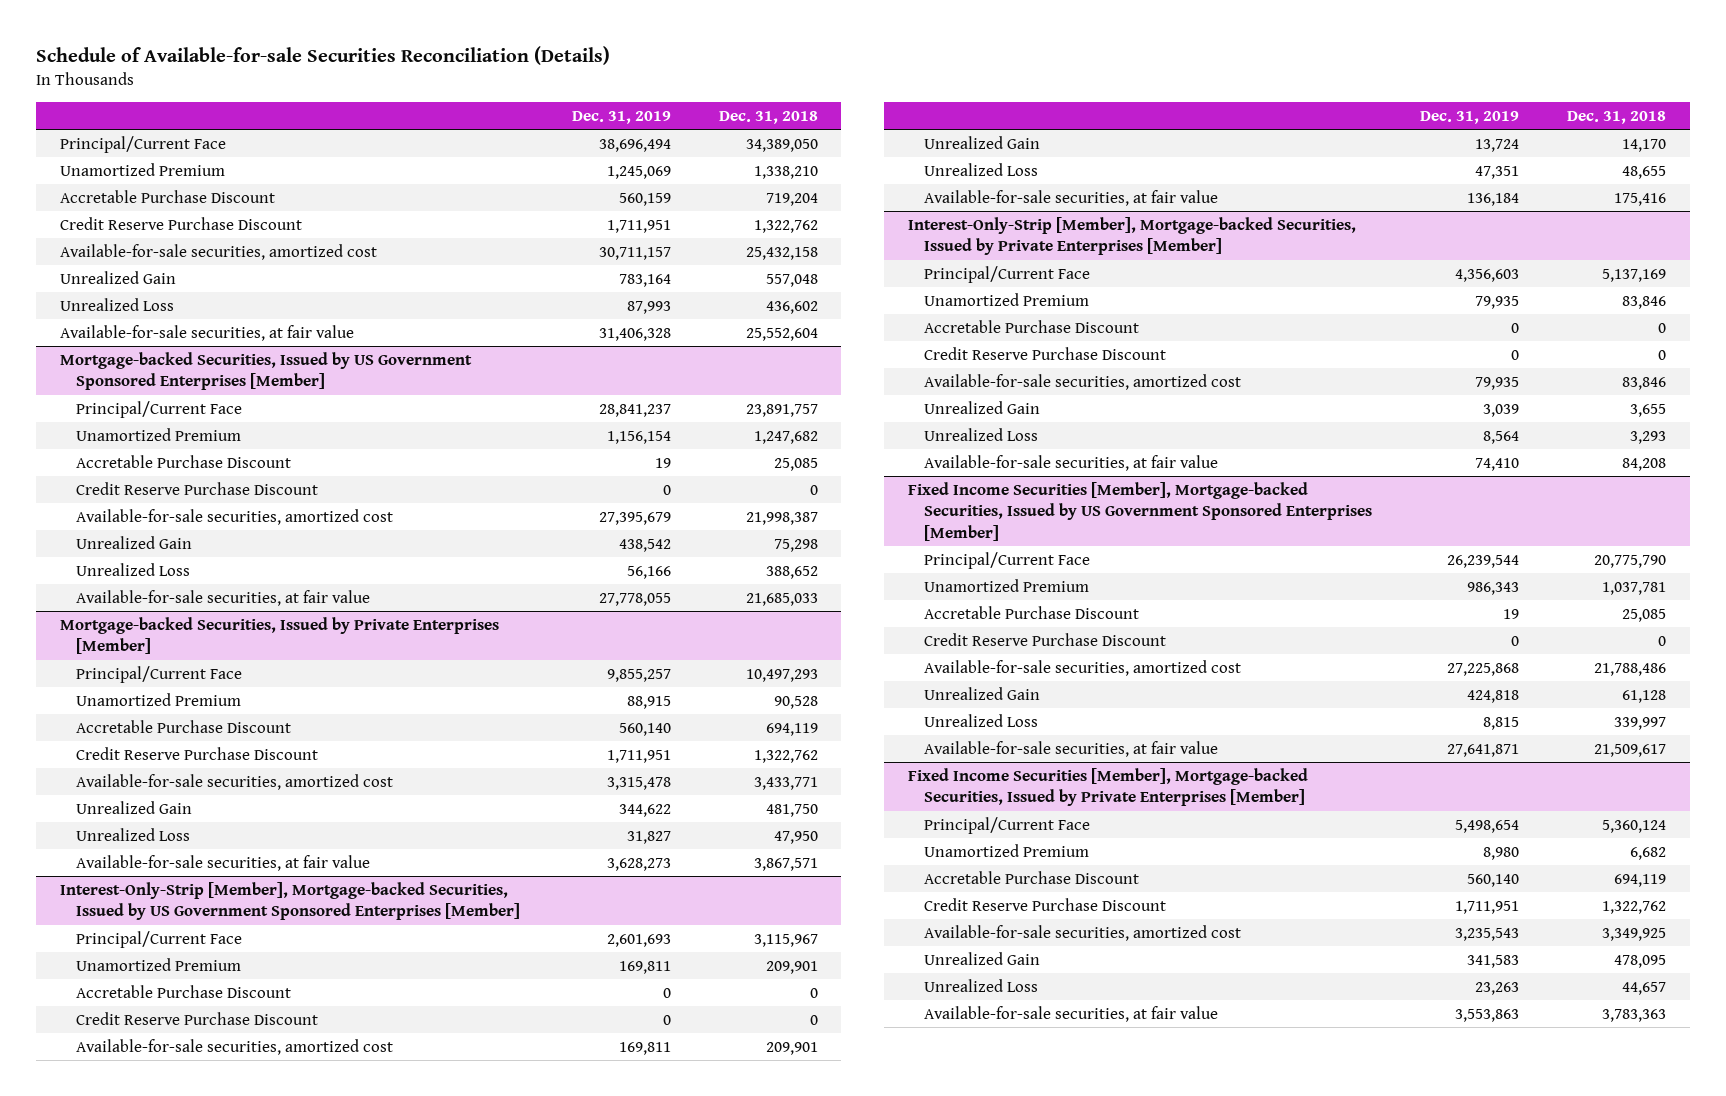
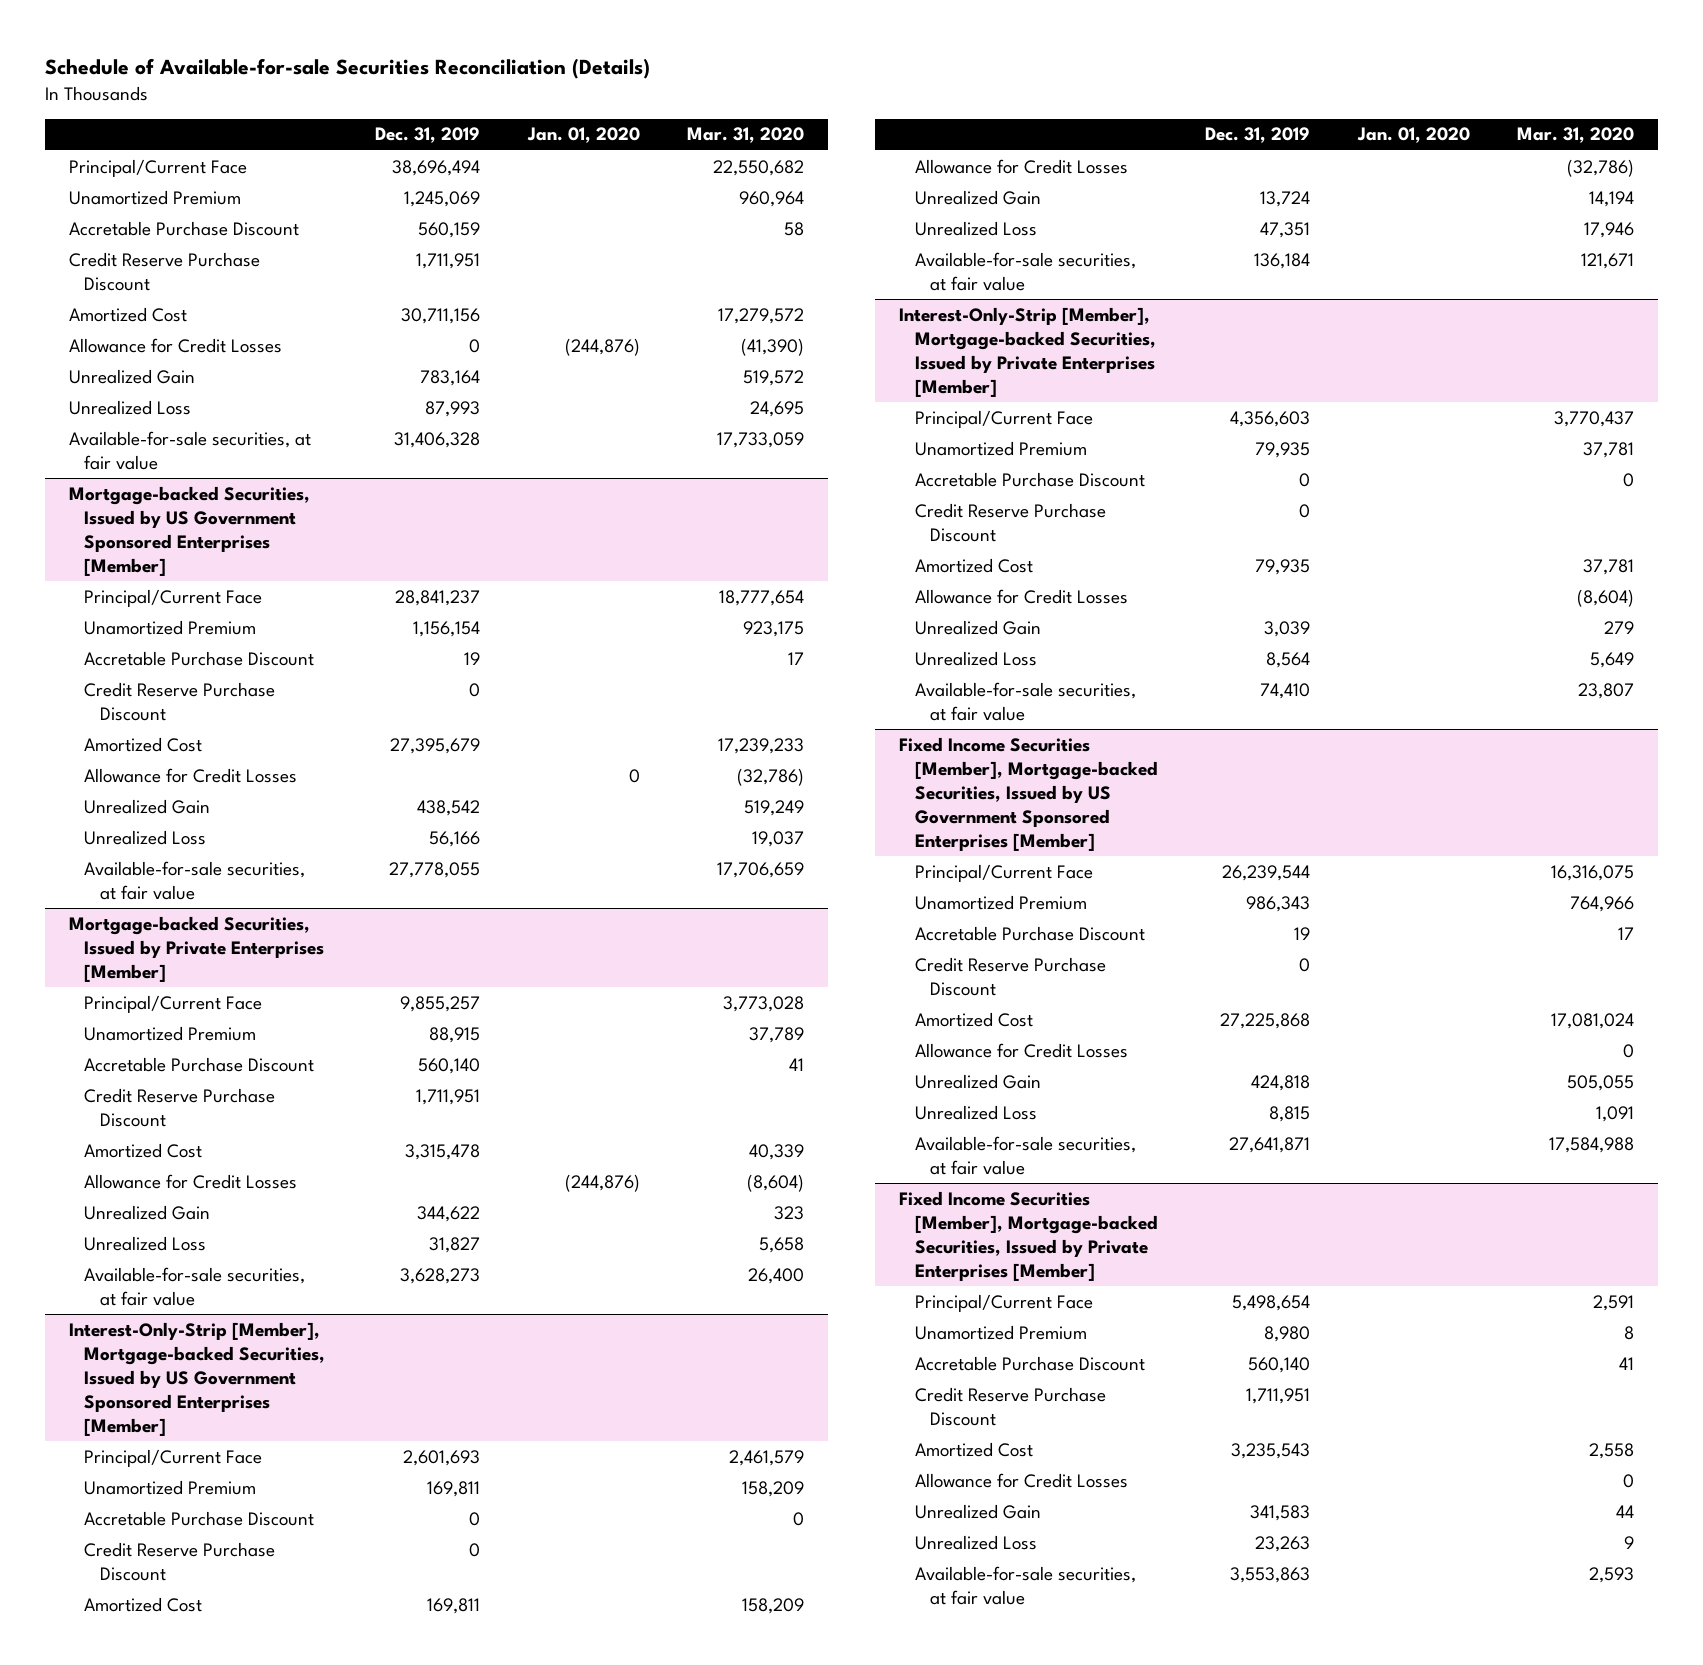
[718,110,818,124] Dec. 31, 2018 -> none
none -> [526,127,640,144] Jan. 01, 2020
none -> [687,127,805,144] Mar. 31, 2020
[59,243,377,260] Available-for-sale securities, amortized cost -> [68,306,187,322] Amortized Cost
[598,246,671,260] 30,711,157 -> [401,307,481,324] 30,711,156
none -> [68,337,282,353] Allowance for Credit Losses
[75,508,393,525] Available-for-sale securities, amortized cost -> [84,736,203,752] Amortized Cost
none -> [84,767,298,783] Allowance for Credit Losses
[75,773,393,790] Available-for-sale securities, amortized cost -> [84,1142,203,1158] Amortized Cost
none -> [84,1173,298,1189] Allowance for Credit Losses
[75,1038,393,1055] Available-for-sale securities, amortized cost -> [84,1596,203,1612] Amortized Cost
none -> [914,158,1128,174] Allowance for Credit Losses
[923,373,1241,390] Available-for-sale securities, amortized cost -> [914,557,1033,573] Amortized Cost
none -> [914,588,1128,604] Allowance for Credit Losses
[923,659,1241,676] Available-for-sale securities, amortized cost -> [914,1011,1033,1027] Amortized Cost
none -> [914,1042,1128,1058] Allowance for Credit Losses
[923,924,1241,941] Available-for-sale securities, amortized cost -> [914,1441,1033,1457] Amortized Cost
none -> [914,1472,1128,1488] Allowance for Credit Losses

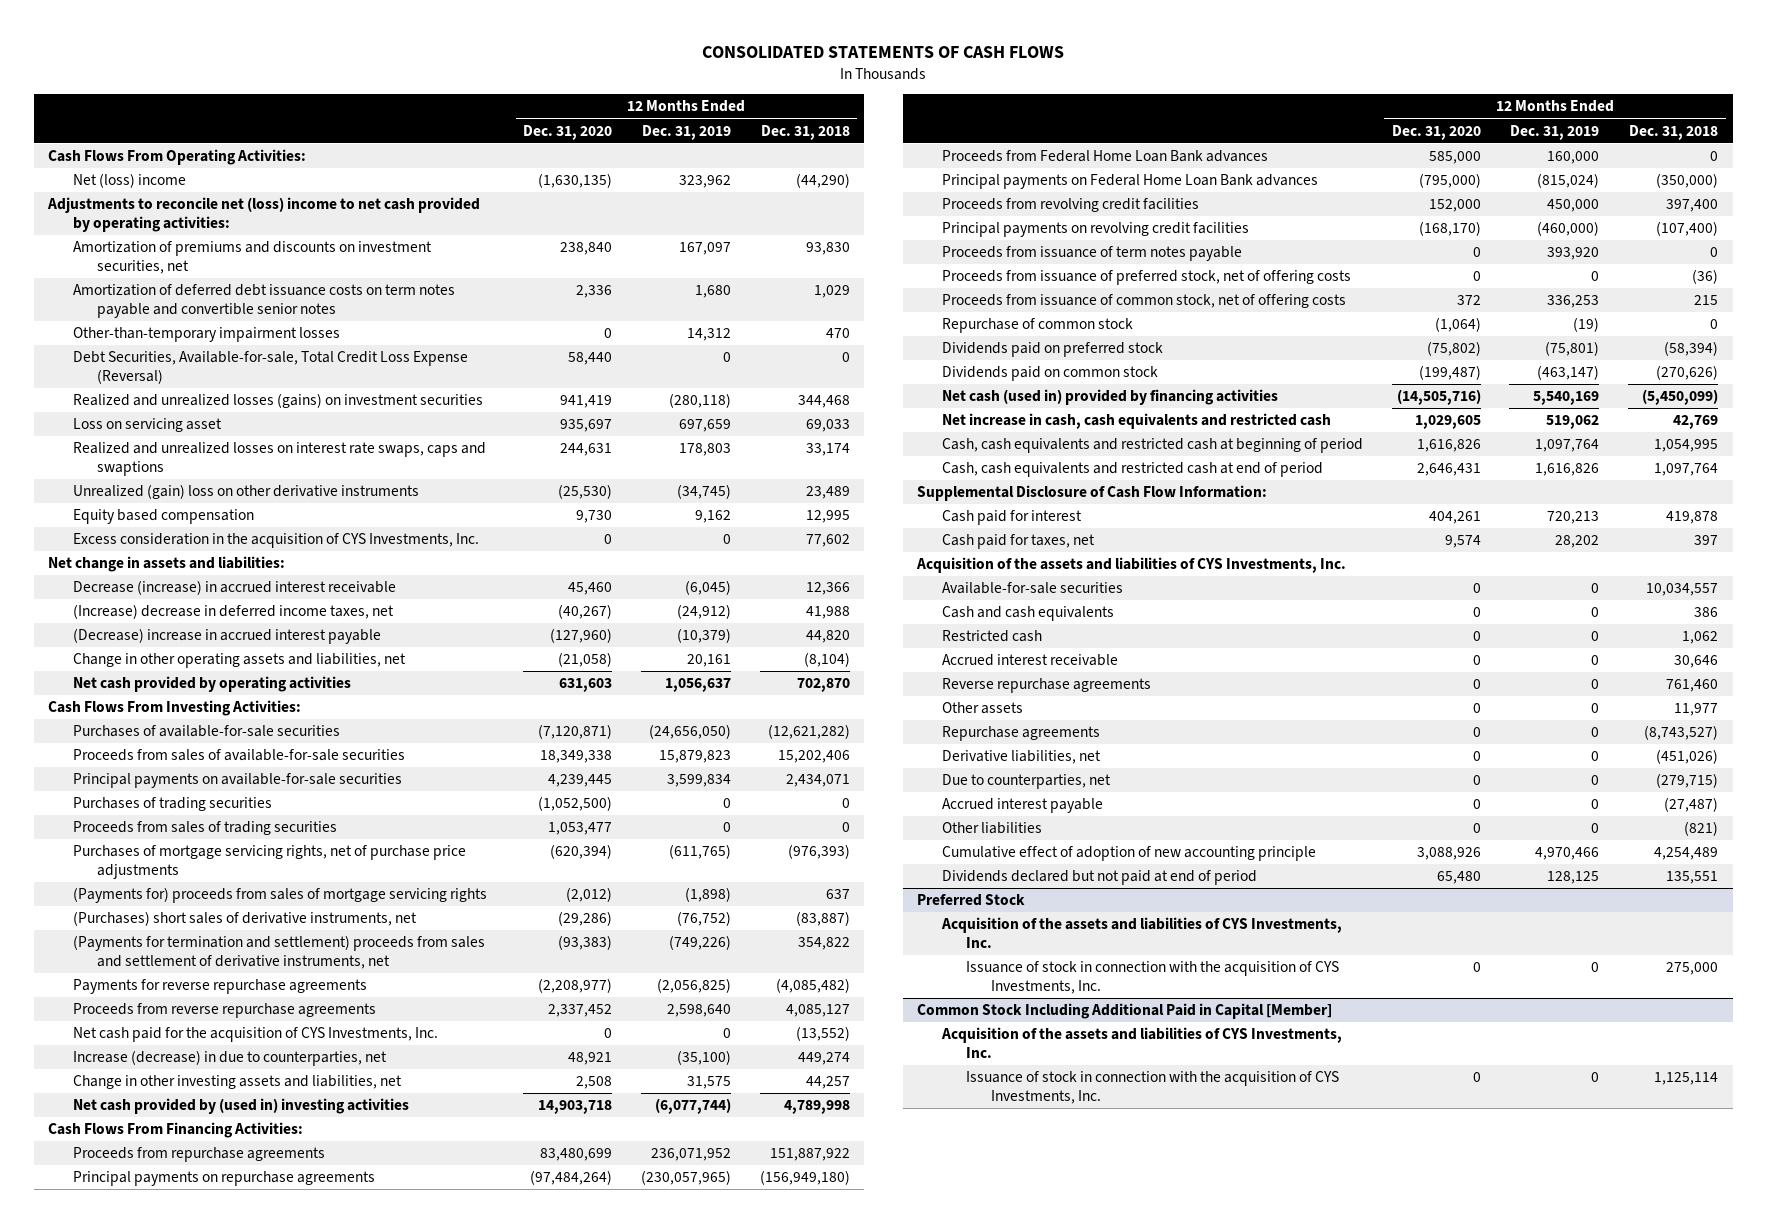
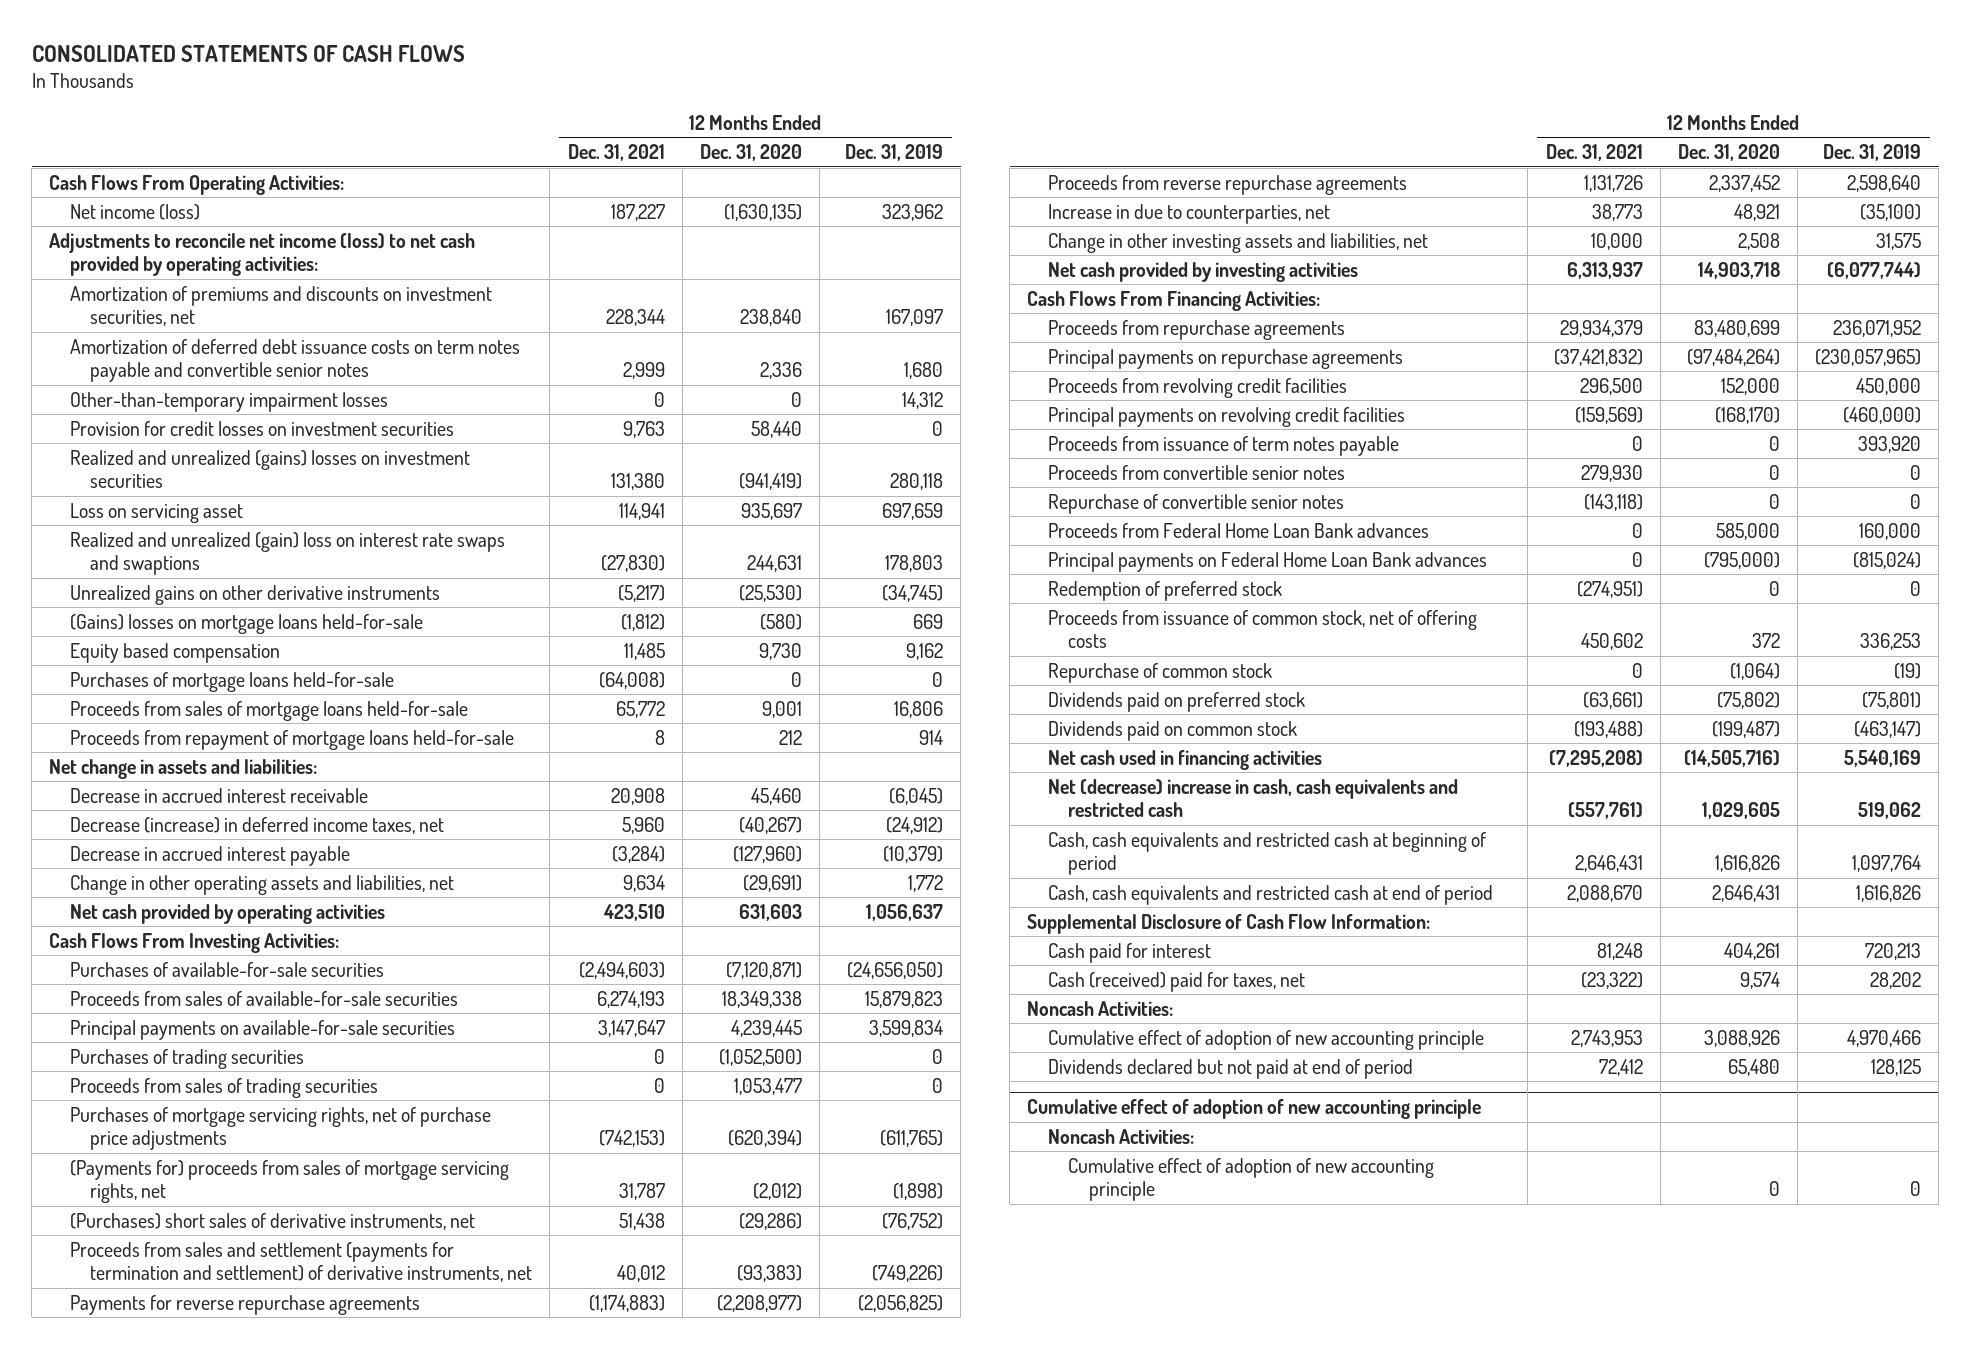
[760,124,850,140] Dec. 31, 2018 -> none
none -> [567,144,665,162] Dec. 31, 2021
[72,173,186,189] Net (loss) income -> [69,203,200,220] Net income (loss)
[47,197,481,233] Adjustments to reconcile net (loss) income to net cash provided by operating activities: -> [49,232,476,276] Adjustments to reconcile net income (loss) to net cash provided by operating activities:
[72,351,468,385] Debt Securities, Available-for-sale, Total Credit Loss Expense (Reversal) -> [69,420,454,436] Provision for credit losses on investment securities
[72,393,483,409] Realized and unrealized losses (gains) on investment securities -> [69,449,470,488] Realized and unrealized (gains) losses on investment securities
[559,395,612,409] 941,419 -> [738,472,802,490] (941,419)
[668,393,731,409] (280,118) -> [889,472,943,490] 280,118
[72,442,486,477] Realized and unrealized losses on interest rate swaps, caps and swaptions -> [69,531,505,575] Realized and unrealized (gain) loss on interest rate swaps and swaptions
[72,484,419,500] Unrealized (gain) loss on other derivative instruments -> [69,584,440,605] Unrealized gains on other derivative instruments
none -> [69,613,423,634] (Gains) losses on mortgage loans held-for-sale
[72,533,479,549] Excess consideration in the acquisition of CYS Investments, Inc. -> none
none -> [69,671,394,692] Purchases of mortgage loans held-for-sale
none -> [69,700,468,721] Proceeds from sales of mortgage loans held-for-sale
none -> [69,729,514,750] Proceeds from repayment of mortgage loans held-for-sale
[72,580,396,596] Decrease (increase) in accrued interest receivable -> [69,787,368,803] Decrease in accrued interest receivable
[72,604,394,620] (Increase) decrease in deferred income taxes, net -> [69,816,444,834] Decrease (increase) in deferred income taxes, net
[72,628,381,645] (Decrease) increase in accrued interest payable -> [69,845,350,866] Decrease in accrued interest payable
[557,652,612,668] (21,058) -> [742,874,802,892] (29,691)
[686,654,731,668] 20,161 -> [907,874,943,892] 1,772
[72,887,487,904] (Payments for) proceeds from sales of mortgage servicing rights -> [69,1159,509,1203] (Payments for) proceeds from sales of mortgage servicing rights, net
[72,935,485,970] (Payments for termination and settlement) proceeds from sales and settlement of derivative instruments, net -> [69,1241,533,1282] Proceeds from sales and settlement (payments for termination and settlement) of derivative instruments, net
[72,1027,438,1043] Net cash paid for the acquisition of CYS Investments, Inc. -> none
[72,1050,387,1067] Increase (decrease) in due to counterparties, net -> [1047,203,1330,224] Increase in due to counterparties, net
[72,1098,409,1115] Net cash provided by (used in) investing activities -> [1047,261,1358,282] Net cash provided by investing activities
[941,270,1351,286] Proceeds from issuance of preferred stock, net of offering costs -> none
none -> [1047,464,1345,480] Proceeds from convertible senior notes
none -> [1047,493,1344,514] Repurchase of convertible senior notes
[941,150,1268,163] Proceeds from Federal Home Loan Bank advances -> [1047,522,1429,538] Proceeds from Federal Home Loan Bank advances
[941,174,1318,190] Principal payments on Federal Home Loan Bank advances -> [1047,551,1487,572] Principal payments on Federal Home Loan Bank advances
none -> [1047,580,1282,601] Redemption of preferred stock
[941,389,1278,406] Net cash (used in) provided by financing activities -> [1047,749,1322,770] Net cash used in financing activities
[941,413,1331,430] Net increase in cash, cash equivalents and restricted cash -> [1047,778,1458,817] Net (decrease) increase in cash, cash equivalents and restricted cash
[916,557,1347,574] Acquisition of the assets and liabilities of CYS Investments, Inc. -> none
[941,582,1123,595] Available-for-sale securities -> none
[941,606,1114,622] Cash and cash equivalents -> none
[941,630,1042,643] Restricted cash -> none
[941,654,1118,667] Accrued interest receivable -> none
[941,678,1151,694] Reverse repurchase agreements -> none
[941,702,1023,715] Other assets -> none
[941,726,1100,742] Repurchase agreements -> none
[941,750,1101,765] Derivative liabilities, net -> none
[941,774,1111,790] Due to counterparties, net -> none
[941,798,1103,814] Accrued interest payable -> none
[941,822,1042,835] Other liabilities -> none
[941,534,1095,550] Cash paid for taxes, net -> [1047,971,1305,992] Cash (received) paid for taxes, net
none -> [1027,1000,1174,1016] Noncash Activities:
[917,894,1026,907] Preferred Stock -> none
[940,917,1342,949] Acquisition of the assets and liabilities of CYS Investments, Inc. -> none
[966,961,1340,995] Issuance of stock in connection with the acquisition of CYS Investments, Inc. -> none
[917,1003,1333,1020] Common Stock Including Additional Paid in Capital [Member] -> none
[940,1027,1342,1059] Acquisition of the assets and liabilities of CYS Investments, Inc. -> none
[966,1071,1340,1105] Issuance of stock in connection with the acquisition of CYS Investments, Inc. -> none
none -> [1027,1099,1482,1120] Cumulative effect of adoption of new accounting principle
none -> [1047,1128,1194,1144] Noncash Activities:
none -> [1068,1157,1435,1201] Cumulative effect of adoption of new accounting principle

